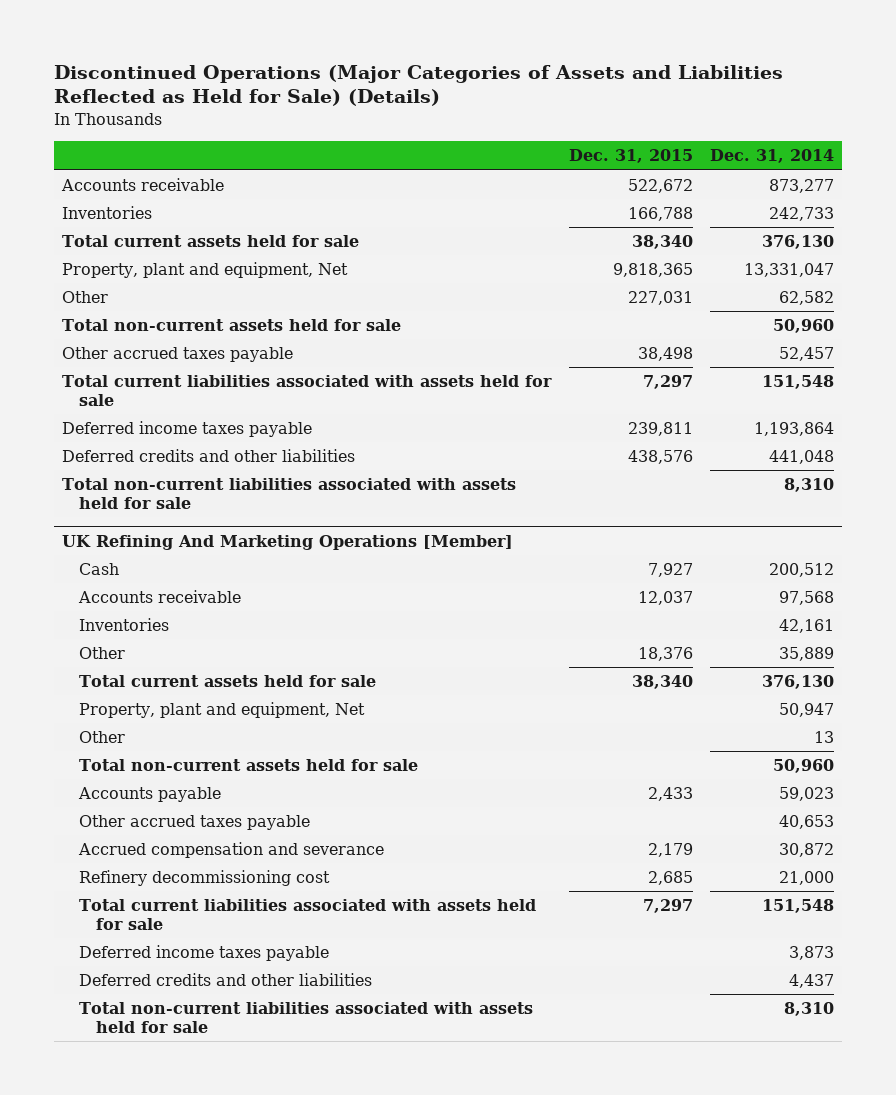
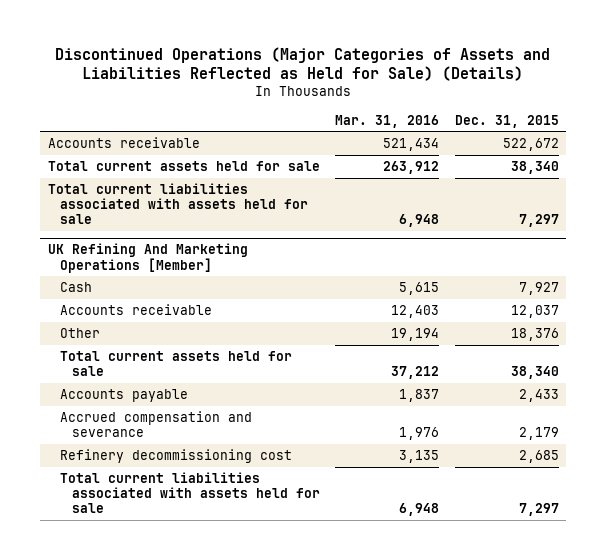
[709,149,834,164] Dec. 31, 2014 -> none
none -> [335,114,440,128] Mar. 31, 2016
[62,206,153,220] Inventories -> none
[62,262,349,279] Property, plant and equipment, Net -> none
[62,291,109,304] Other -> none
[62,319,402,332] Total non-current assets held for sale -> none
[62,347,294,363] Other accrued taxes payable -> none
[62,421,313,438] Deferred income taxes payable -> none
[62,449,356,463] Deferred credits and other liabilities -> none
[62,478,517,509] Total non-current liabilities associated with assets held for sale -> none
[79,618,170,632] Inventories -> none
[79,702,366,719] Property, plant and equipment, Net -> none
[79,731,126,744] Other -> none
[79,759,419,772] Total non-current assets held for sale -> none
[79,815,311,831] Other accrued taxes payable -> none
[79,945,330,962] Deferred income taxes payable -> none
[79,973,373,987] Deferred credits and other liabilities -> none
[79,1002,534,1033] Total non-current liabilities associated with assets held for sale -> none

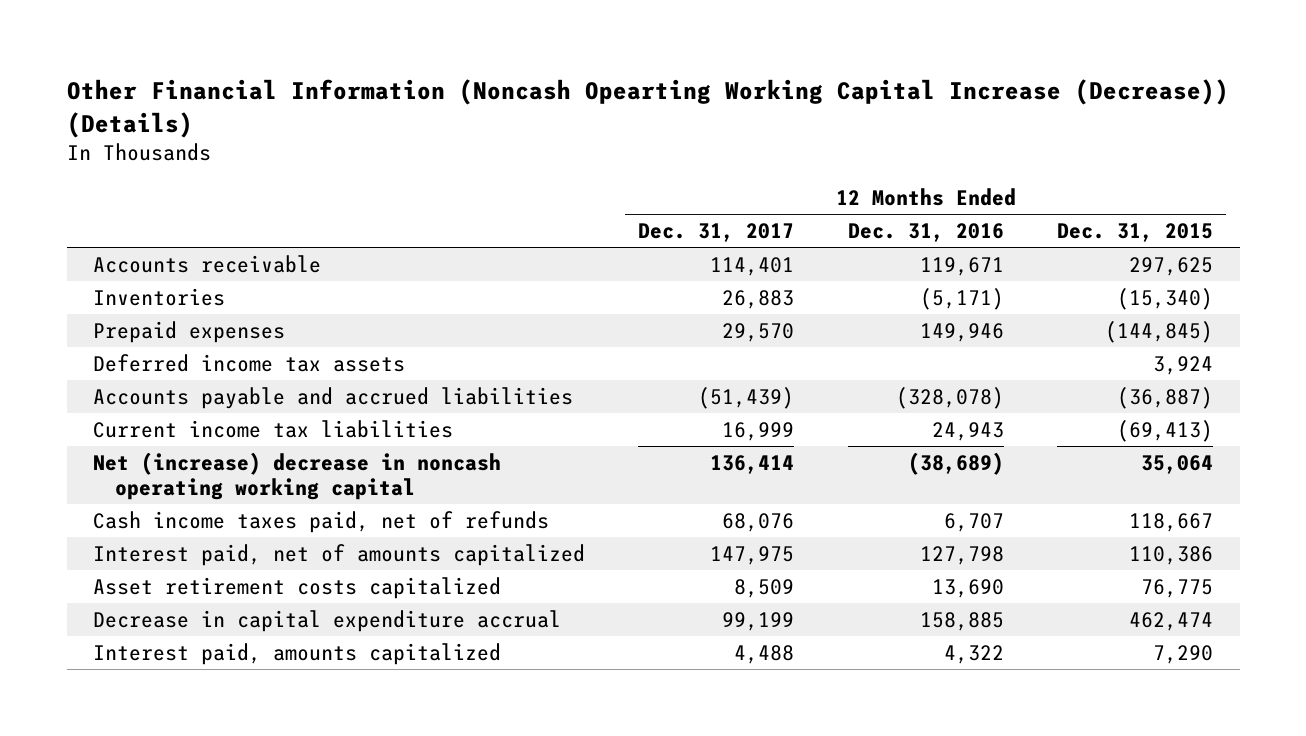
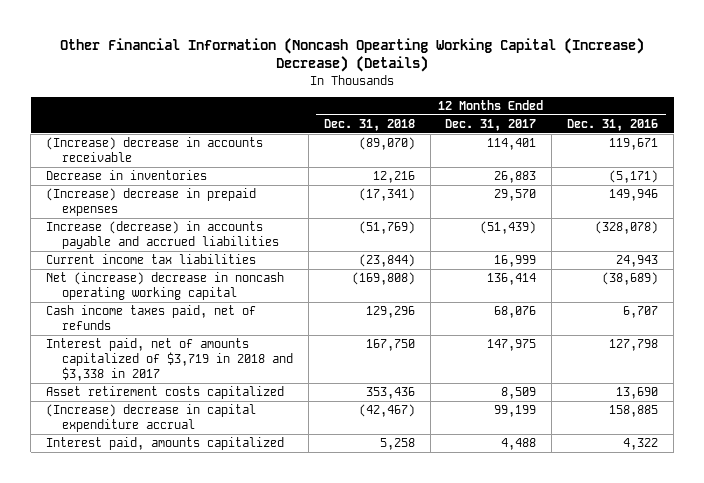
[66,79,1229,139] Other Financial Information (Noncash Opearting Working Capital Increase (Decrease)) (Details) -> [60,37,645,73] Other Financial Information (Noncash Opearting Working Capital (Increase) Decrease) (Details)
[1056,223,1213,243] Dec. 31, 2015 -> none
none -> [323,118,415,131] Dec. 31, 2018
[93,353,406,372] Deferred income tax assets -> none
[93,254,322,273] Accounts receivable -> [46,137,264,162] (Increase) decrease in accounts receivable
[93,287,226,306] Inventories -> [46,170,208,181] Decrease in inventories
[93,320,286,343] Prepaid expenses -> [46,188,257,216] (Increase) decrease in prepaid expenses
[93,386,574,409] Accounts payable and accrued liabilities -> [46,221,280,249] Increase (decrease) in accounts payable and accrued liabilities
[93,543,586,566] Interest paid, net of amounts capitalized -> [46,338,294,381] Interest paid, net of amounts capitalized of $3,719 in 2018 and $3,338 in 2017
[93,609,562,632] Decrease in capital expenditure accrual -> [46,404,257,432] (Increase) decrease in capital expenditure accrual

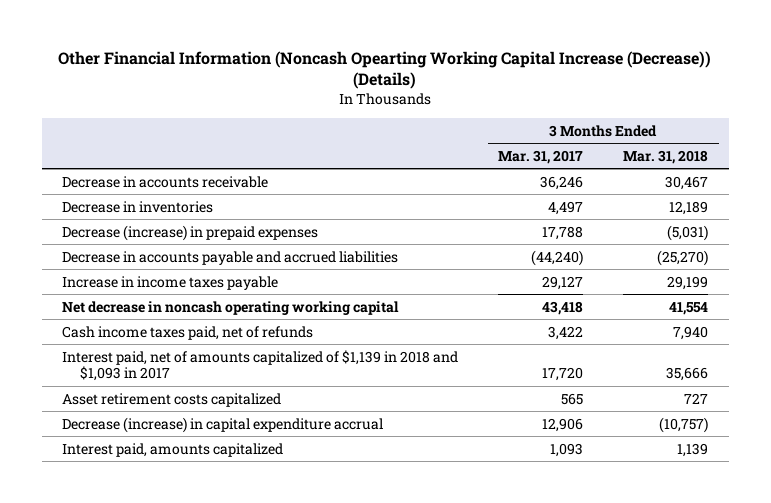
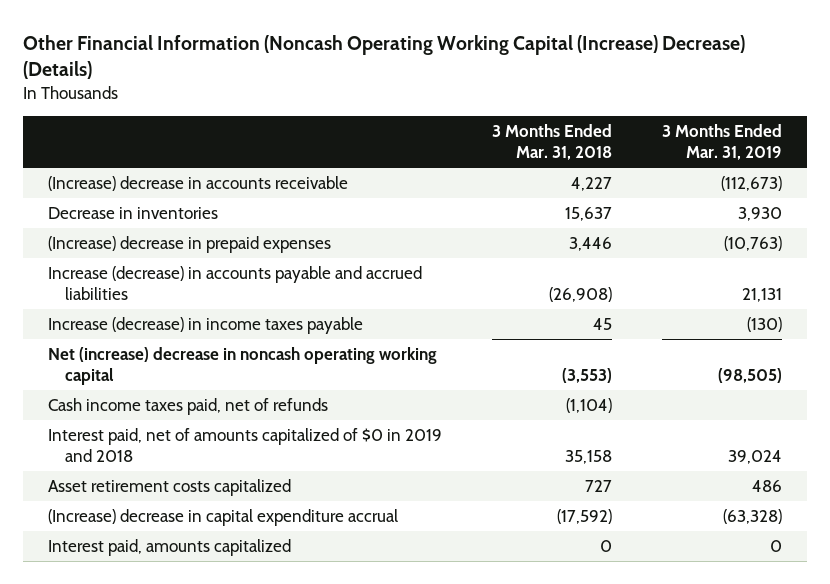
[58,50,712,90] Other Financial Information (Noncash Opearting Working Capital Increase (Decrease)) (Details) -> [23,34,746,79] Other Financial Information (Noncash Operating Working Capital (Increase) Decrease) (Details)
[498,149,584,164] Mar. 31, 2017 -> none
none -> [661,123,782,161] 3 Months Ended Mar. 31, 2019
[62,175,269,188] Decrease in accounts receivable -> [48,175,349,191] (Increase) decrease in accounts receivable
[665,175,709,190] 30,467 -> [570,176,612,191] 4,227
[669,200,709,215] 12,189 -> [564,206,612,221] 15,637
[62,224,319,241] Decrease (increase) in prepaid expenses -> [48,235,332,253] (Increase) decrease in prepaid expenses
[667,224,709,241] (5,031) -> [568,236,612,251] 3,446
[62,250,399,265] Decrease in accounts payable and accrued liabilities -> [48,265,423,301] Increase (decrease) in accounts payable and accrued liabilities
[657,249,709,266] (25,270) -> [548,287,612,303] (26,908)
[62,275,279,290] Increase in income taxes payable -> [48,316,364,334] Increase (decrease) in income taxes payable
[667,275,709,290] 29,199 -> [592,317,612,330] 45
[62,300,400,315] Net decrease in noncash operating working capital -> [48,346,438,386] Net (increase) decrease in noncash operating working capital
[669,301,709,315] 41,554 -> [561,368,612,384] (3,553)
[673,325,709,340] 7,940 -> [565,397,612,413] (1,104)
[62,349,459,382] Interest paid, net of amounts capitalized of $1,139 in 2018 and $1,093 in 2017 -> [48,427,443,463] Interest paid, net of amounts capitalized of $0 in 2019 and 2018
[666,367,709,382] 35,666 -> [564,450,612,465] 35,158
[62,416,384,433] Decrease (increase) in capital expenditure accrual -> [48,508,399,526] (Increase) decrease in capital expenditure accrual
[659,416,709,433] (10,757) -> [556,508,612,524] (17,592)
[677,442,709,457] 1,139 -> [599,539,612,552] 0

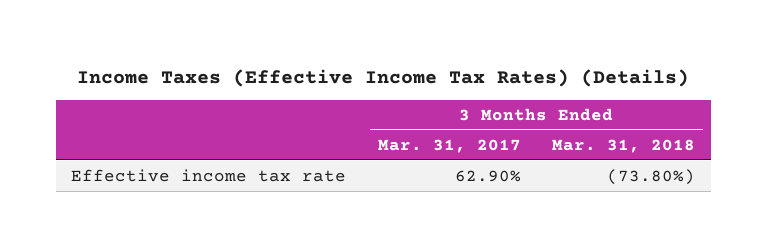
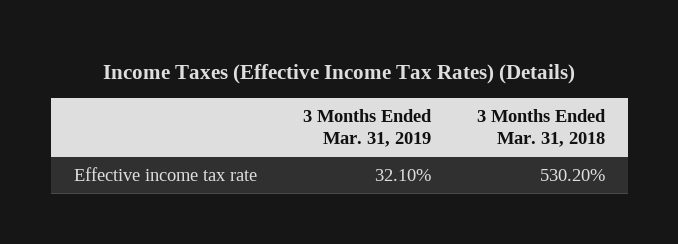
[377,138,521,153] Mar. 31, 2017 -> none
none -> [302,108,432,148] 3 Months Ended Mar. 31, 2019
[607,169,696,186] (73.80%) -> [539,168,605,181] 530.20%

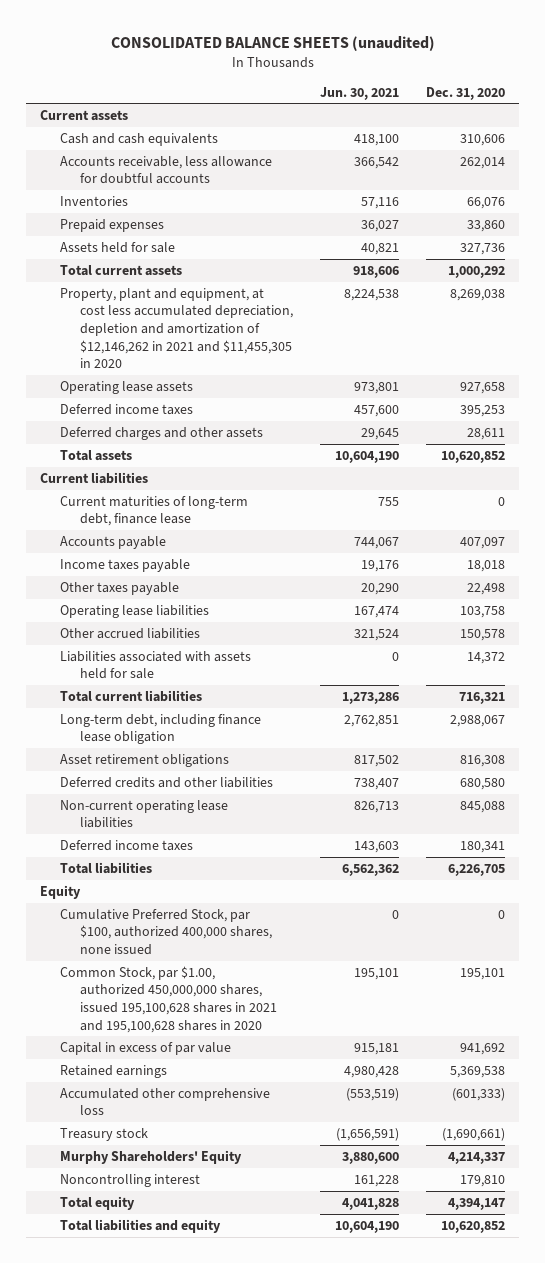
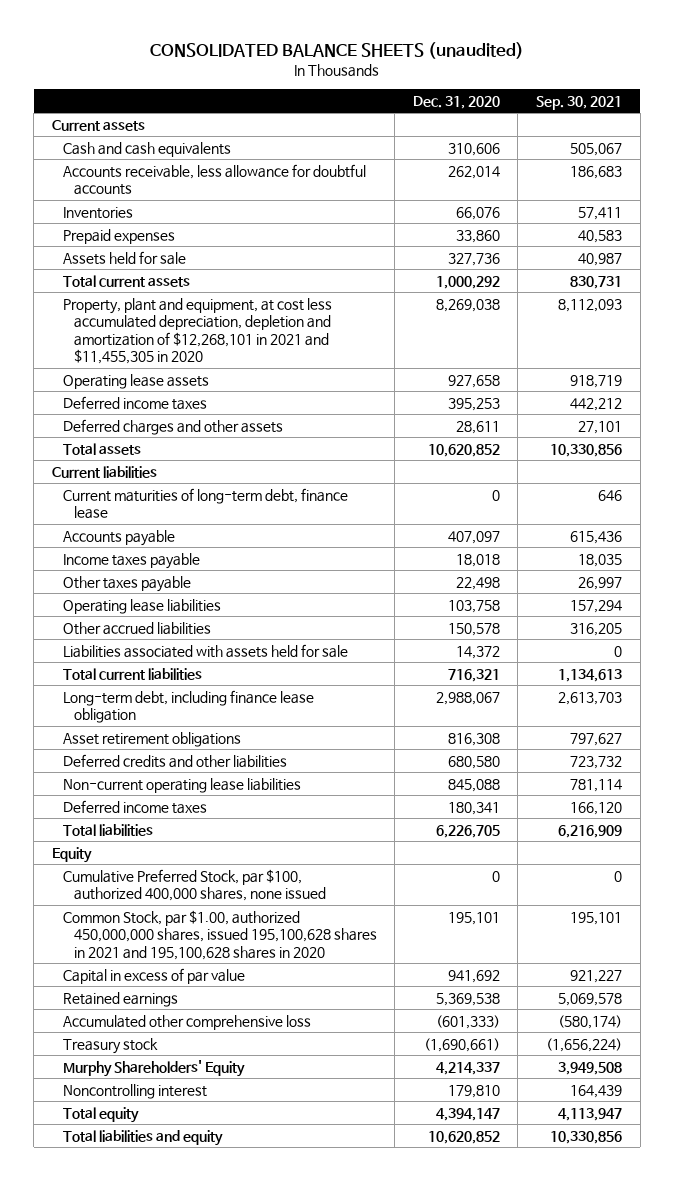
[320,86,400,100] Jun. 30, 2021 -> none
none -> [536,95,623,110] Sep. 30, 2021
[60,287,294,369] Property, plant and equipment, at cost less accumulated depreciation, depletion and amortization of $12,146,262 in 2021 and $11,455,305 in 2020 -> [62,297,332,365] Property, plant and equipment, at cost less accumulated depreciation, depletion and amortization of $12,268,101 in 2021 and $11,455,305 in 2020

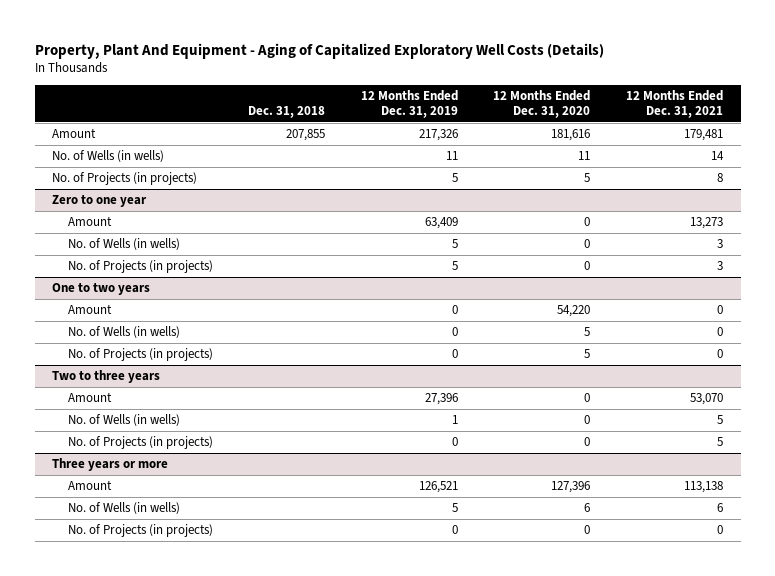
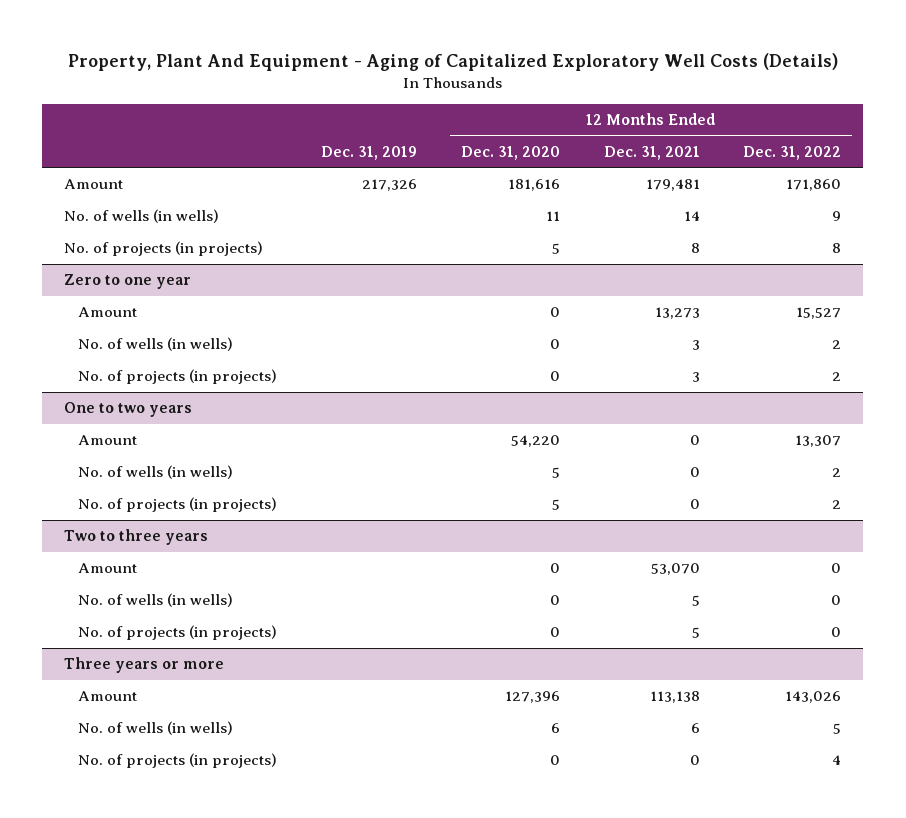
[248,106,326,119] Dec. 31, 2018 -> none
[360,90,458,119] 12 Months Ended Dec. 31, 2019 -> none
none -> [320,145,417,160] Dec. 31, 2019
none -> [743,145,842,160] Dec. 31, 2022
[52,150,165,163] No. of Wells (in wells) -> [64,209,220,224] No. of wells (in wells)
[52,172,198,186] No. of Projects (in projects) -> [64,241,264,257] No. of projects (in projects)
[67,238,180,251] No. of Wells (in wells) -> [78,337,234,352] No. of wells (in wells)
[67,260,213,274] No. of Projects (in projects) -> [78,369,278,385] No. of projects (in projects)
[67,326,180,339] No. of Wells (in wells) -> [78,465,234,480] No. of wells (in wells)
[67,348,213,362] No. of Projects (in projects) -> [78,497,278,513] No. of projects (in projects)
[67,414,180,427] No. of Wells (in wells) -> [78,593,234,608] No. of wells (in wells)
[67,436,213,450] No. of Projects (in projects) -> [78,625,278,641] No. of projects (in projects)
[67,502,180,515] No. of Wells (in wells) -> [78,721,234,736] No. of wells (in wells)
[67,524,213,538] No. of Projects (in projects) -> [78,753,278,769] No. of projects (in projects)

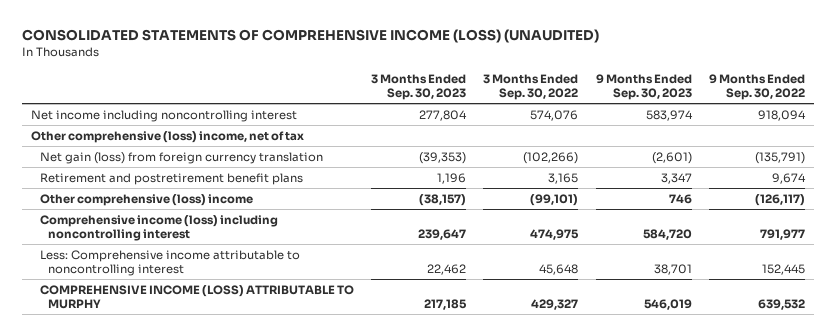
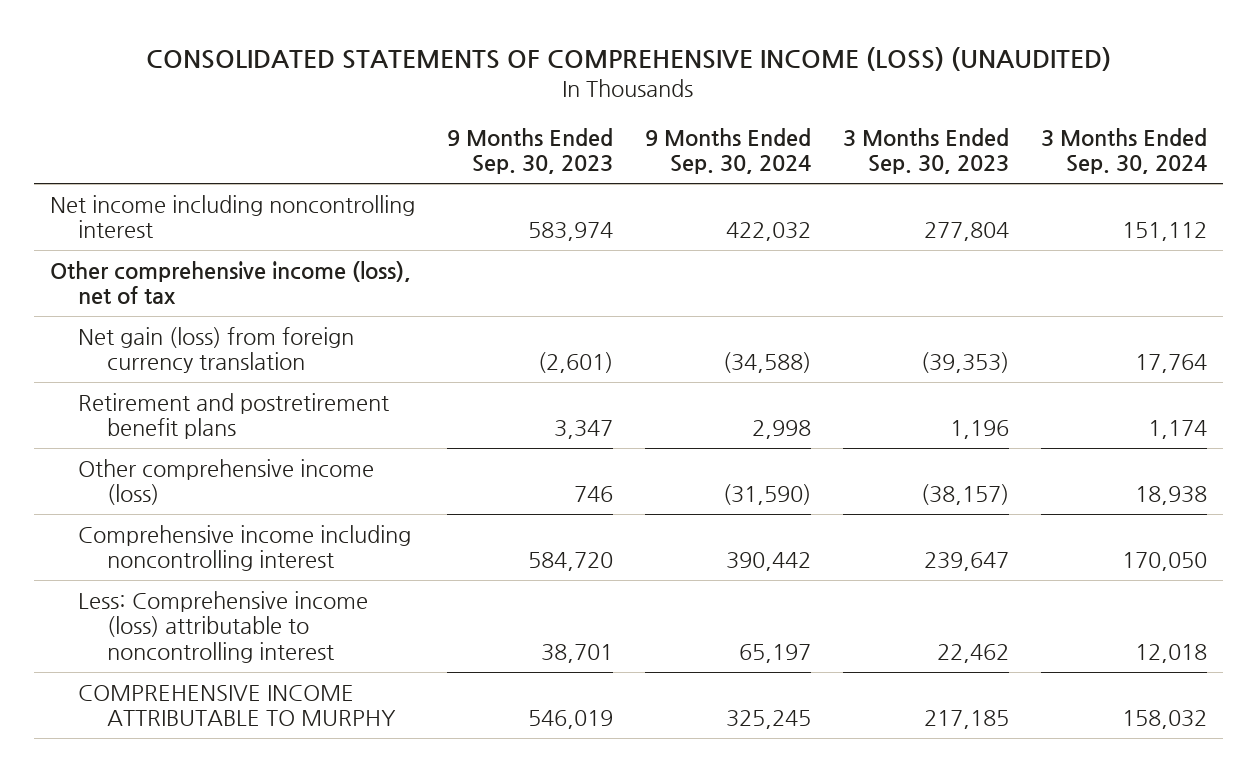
[483,73,579,100] 3 Months Ended Sep. 30, 2022 -> none
[709,73,806,100] 9 Months Ended Sep. 30, 2022 -> none
none -> [644,127,811,175] 9 Months Ended Sep. 30, 2024
none -> [1040,127,1207,175] 3 Months Ended Sep. 30, 2024
[31,130,305,143] Other comprehensive (loss) income, net of tax -> [49,260,411,305] Other comprehensive income (loss), net of tax
[39,193,253,206] Other comprehensive (loss) income -> [78,458,375,506] Other comprehensive income (loss)
[39,214,278,242] Comprehensive income (loss) including noncontrolling interest -> [78,524,412,572] Comprehensive income including noncontrolling interest
[39,249,300,277] Less: Comprehensive income attributable to noncontrolling interest -> [78,590,369,663] Less: Comprehensive income (loss) attributable to noncontrolling interest
[39,284,354,310] COMPREHENSIVE INCOME (LOSS) ATTRIBUTABLE TO MURPHY -> [78,684,396,727] COMPREHENSIVE INCOME ATTRIBUTABLE TO MURPHY

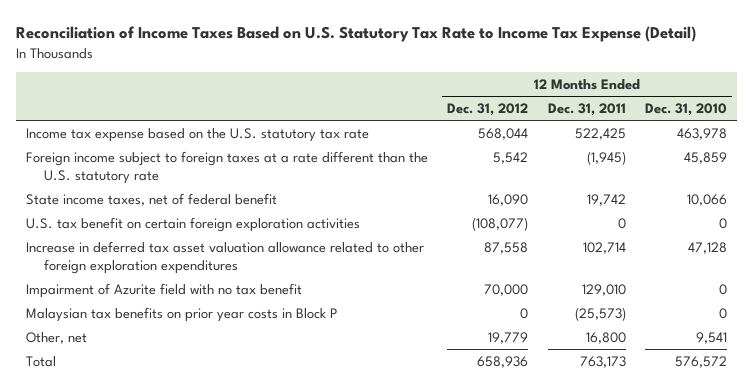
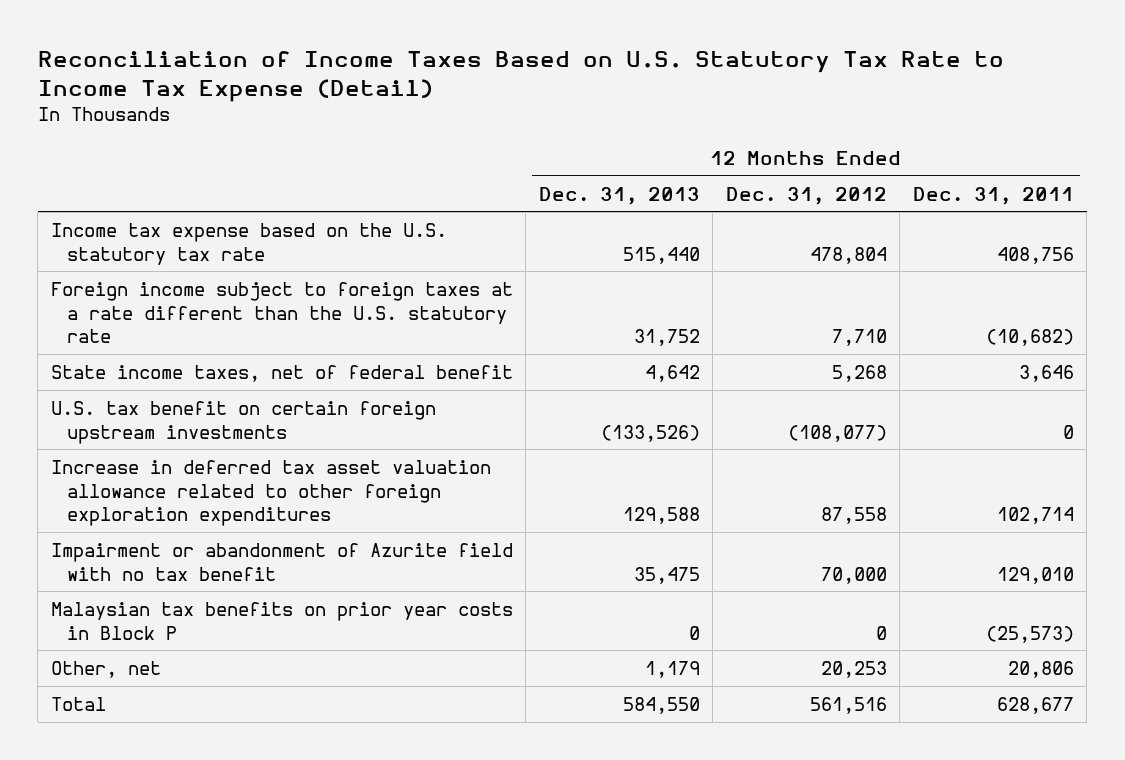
[645,102,728,116] Dec. 31, 2010 -> none
none -> [538,186,700,205] Dec. 31, 2013
[478,127,529,140] 568,044 -> [809,246,887,264] 478,804
[574,127,626,140] 522,425 -> [996,246,1074,264] 408,756
[493,151,529,164] 5,542 -> [831,329,887,347] 7,710
[586,150,626,165] (1,945) -> [985,329,1074,347] (10,682)
[488,193,529,206] 16,090 -> [831,364,887,382] 5,268
[586,193,626,206] 19,742 -> [1018,364,1074,382] 3,646
[25,216,360,232] U.S. tax benefit on certain foreign exploration activities -> [50,400,436,444] U.S. tax benefit on certain foreign upstream investments
[25,282,302,298] Impairment of Azurite field with no tax benefit -> [50,542,513,581] Impairment or abandonment of Azurite field with no tax benefit
[488,331,529,344] 19,779 -> [820,660,887,678] 20,253
[585,331,626,344] 16,800 -> [1007,660,1074,678] 20,806
[477,355,529,368] 658,936 -> [809,696,887,714] 561,516
[579,355,626,368] 763,173 -> [996,696,1074,714] 628,677

